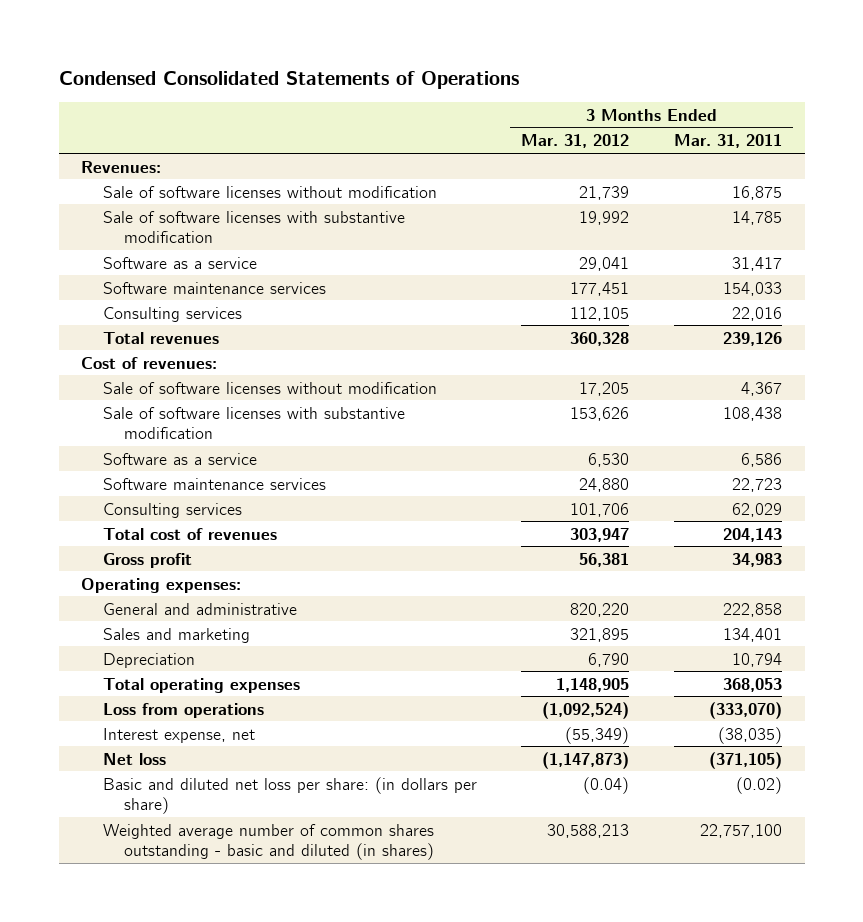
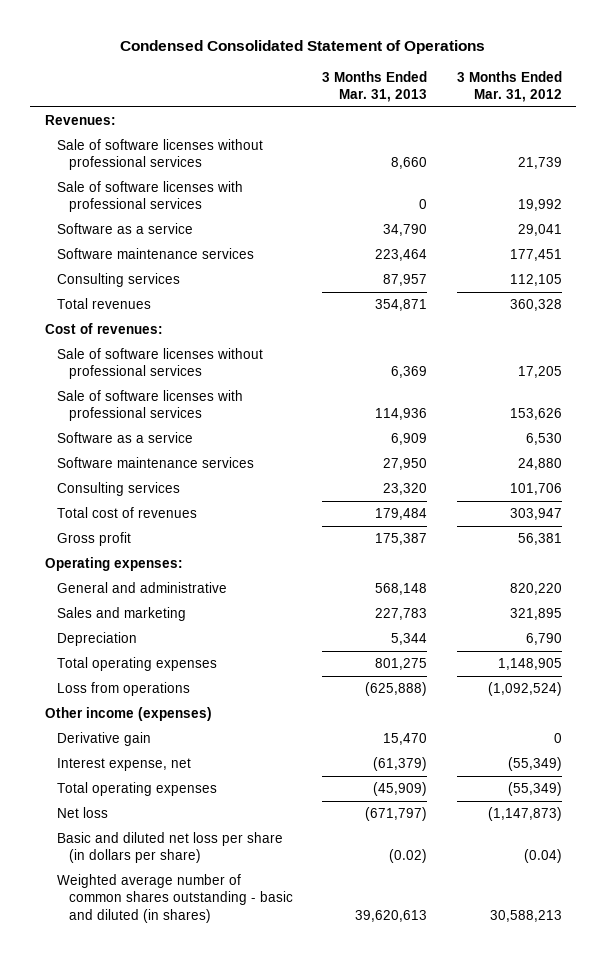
[58,71,519,90] Condensed Consolidated Statements of Operations -> [120,40,486,55] Condensed Consolidated Statement of Operations
[674,134,783,149] Mar. 31, 2011 -> none
none -> [322,70,428,103] 3 Months Ended Mar. 31, 2013
[102,185,437,198] Sale of software licenses without modification -> [56,139,263,171] Sale of software licenses without professional services
[102,210,405,244] Sale of software licenses with substantive modification -> [56,181,243,213] Sale of software licenses with professional services
[102,381,437,394] Sale of software licenses without modification -> [56,348,263,380] Sale of software licenses without professional services
[102,406,405,440] Sale of software licenses with substantive modification -> [56,390,243,422] Sale of software licenses with professional services
none -> [44,707,212,722] Other income (expenses)
none -> [56,732,151,747] Derivative gain
none -> [56,782,217,797] Total operating expenses
[102,776,477,815] Basic and diluted net loss per share: (in dollars per share) -> [56,832,283,864] Basic and diluted net loss per share (in dollars per share)

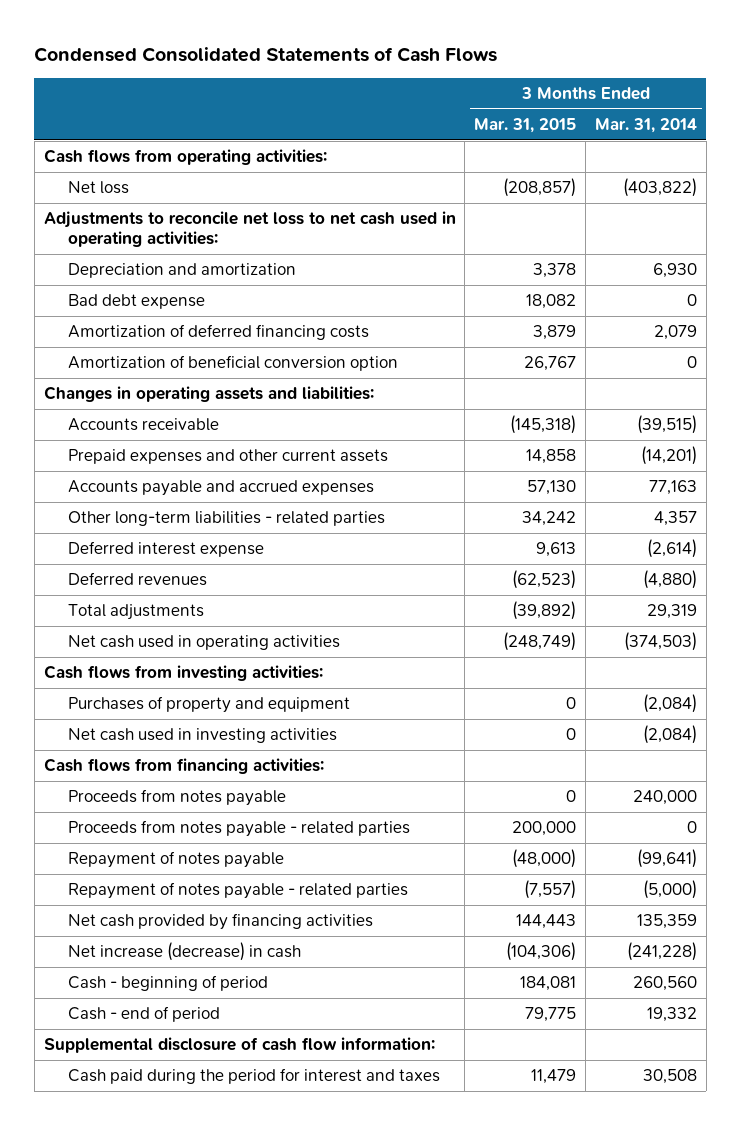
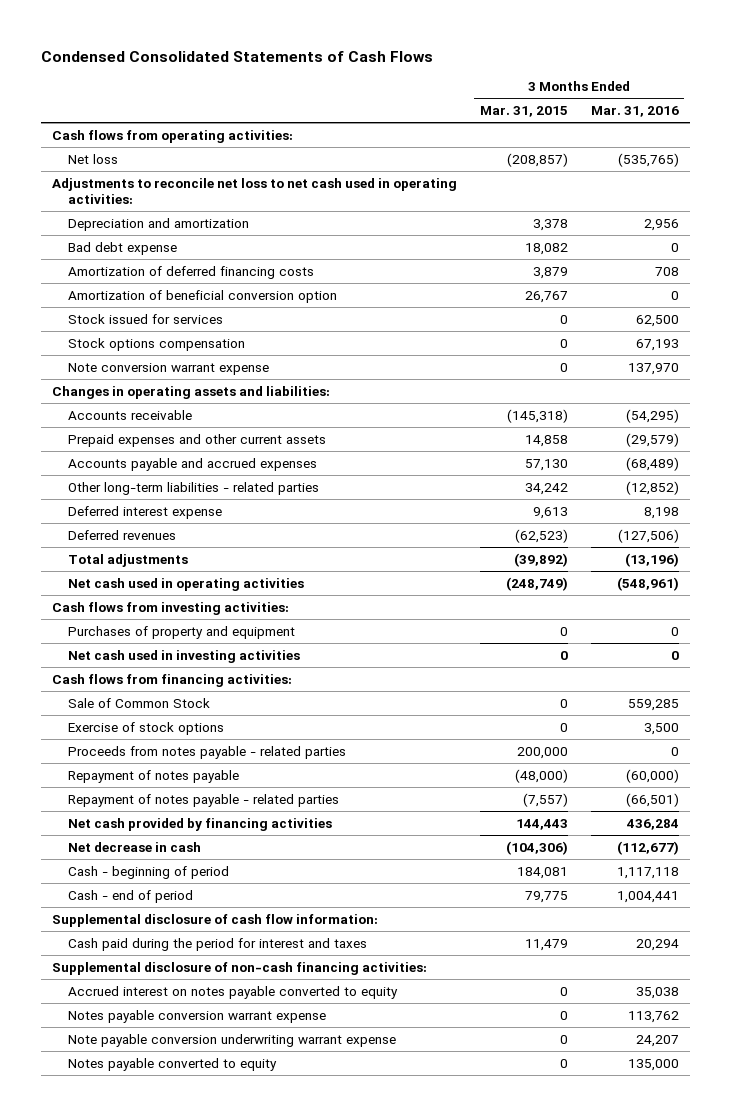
[594,118,697,134] Mar. 31, 2014 -> none
none -> [590,106,679,118] Mar. 31, 2016
none -> [67,313,223,324] Stock issued for services
none -> [67,337,245,351] Stock options compensation
none -> [67,362,269,375] Note conversion warrant expense
[67,789,286,807] Proceeds from notes payable -> none
none -> [67,697,210,708] Sale of Common Stock
none -> [67,721,224,735] Exercise of stock options
[67,942,301,962] Net increase (decrease) in cash -> [67,841,201,852] Net decrease in cash
none -> [52,961,428,975] Supplemental disclosure of non-cash financing activities:
none -> [67,985,398,999] Accrued interest on notes payable converted to equity
none -> [67,1009,326,1023] Notes payable conversion warrant expense
none -> [67,1033,396,1047] Note payable conversion underwriting warrant expense
none -> [67,1057,277,1071] Notes payable converted to equity

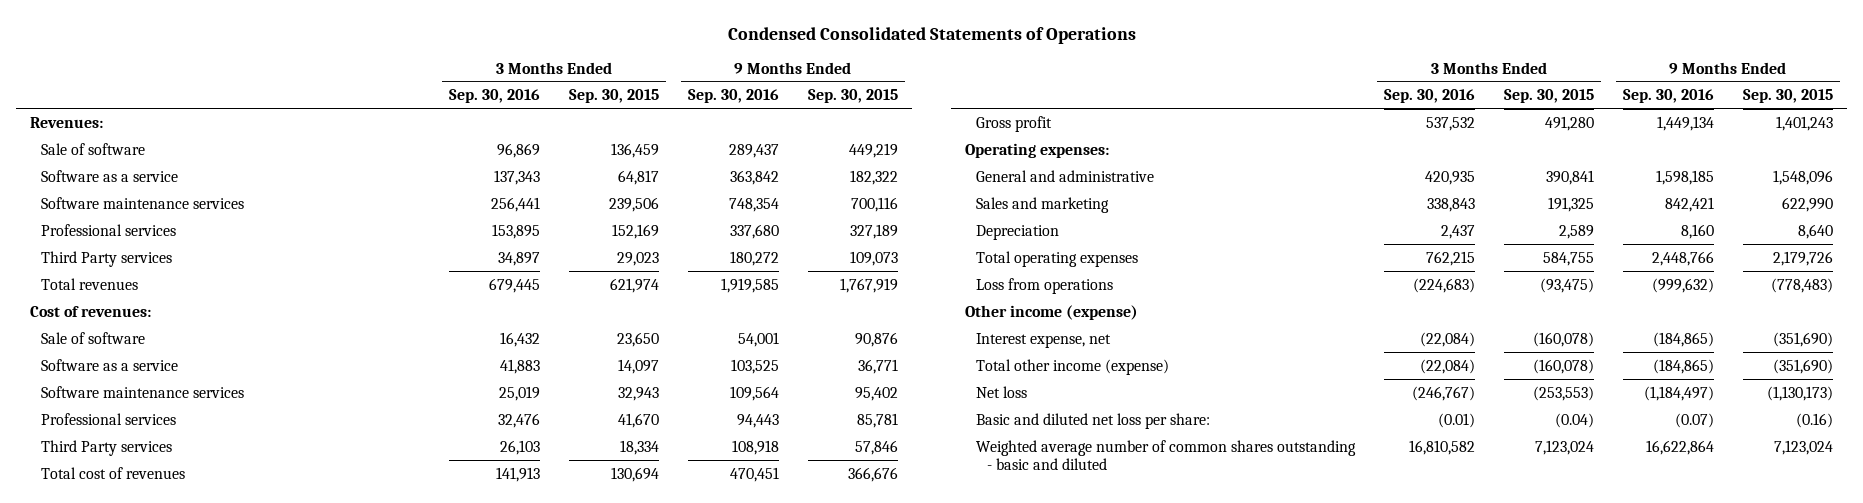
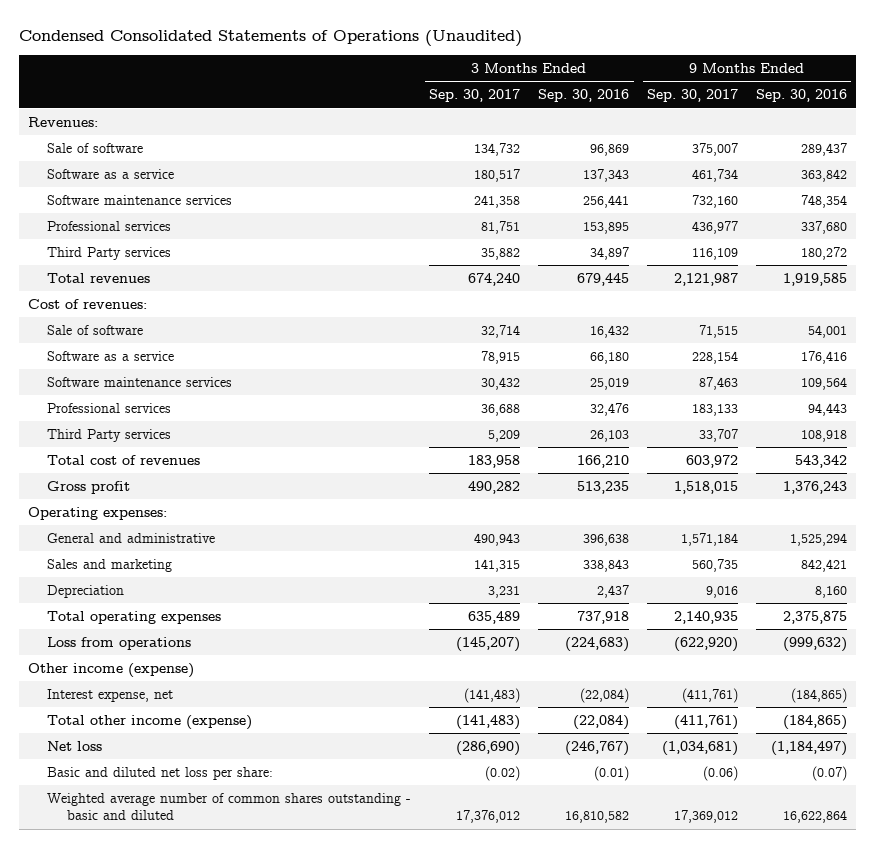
[727,26,1136,44] Condensed Consolidated Statements of Operations -> [18,29,522,47] Condensed Consolidated Statements of Operations (Unaudited)
[568,89,659,104] Sep. 30, 2015 -> none
[807,89,898,104] Sep. 30, 2015 -> none
none -> [429,89,521,103] Sep. 30, 2017
none -> [646,89,738,103] Sep. 30, 2017
[500,358,541,374] 41,883 -> [590,352,630,365] 66,180
[730,358,779,374] 103,525 -> [800,351,847,365] 176,416
[496,466,541,482] 141,913 -> [577,455,630,469] 166,210
[729,466,779,482] 470,451 -> [794,455,847,469] 543,342
[1426,116,1476,131] 537,532 -> [577,481,630,495] 513,235
[1657,115,1715,131] 1,449,134 -> [782,481,847,495] 1,376,243
[1425,170,1476,185] 420,935 -> [583,534,630,547] 396,638
[1656,169,1715,185] 1,598,185 -> [789,533,847,547] 1,525,294
[1426,250,1476,266] 762,215 -> [577,611,630,625] 737,918
[1652,250,1715,266] 2,448,766 -> [782,611,847,625] 2,375,875

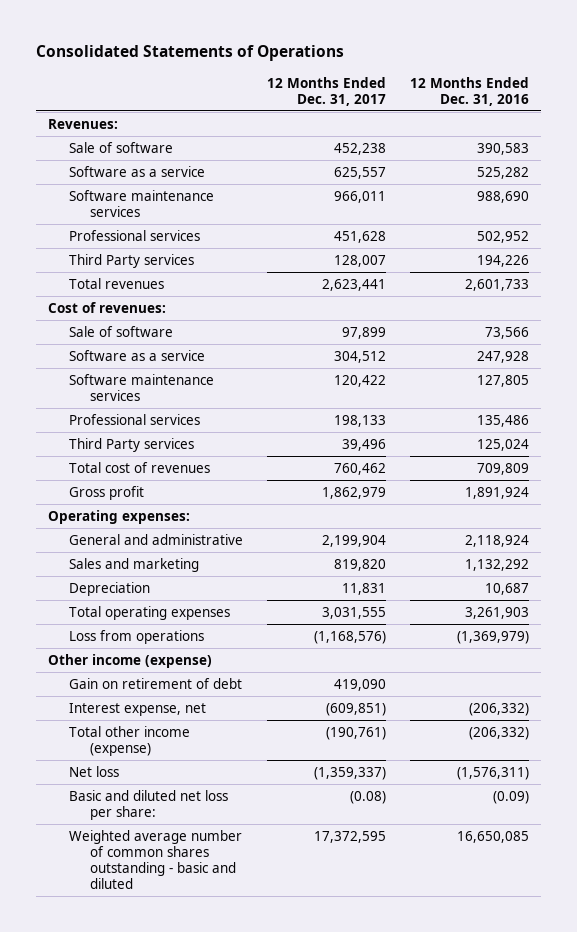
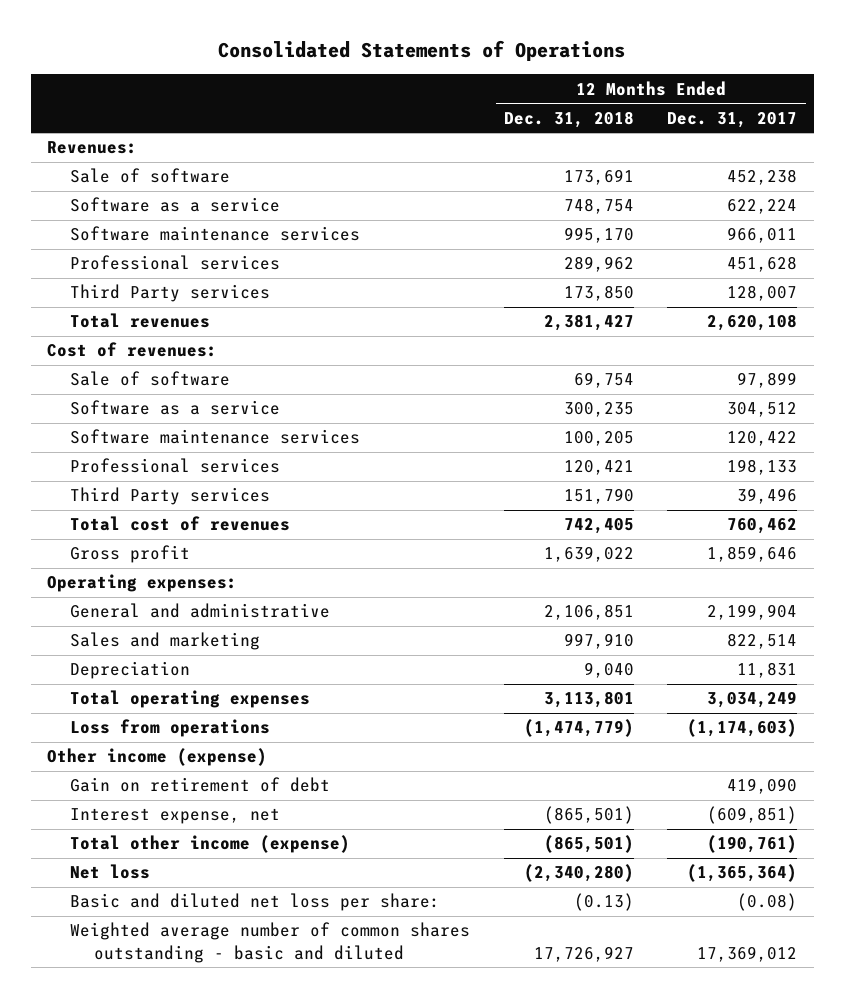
[410,76,530,106] 12 Months Ended Dec. 31, 2016 -> none
none -> [503,110,634,128] Dec. 31, 2018
[334,166,387,179] 625,557 -> [727,199,798,215] 622,224
[322,278,387,291] 2,623,441 -> [707,314,798,332] 2,620,108
[322,486,387,499] 1,862,979 -> [707,546,798,563] 1,859,646
[334,558,387,571] 819,820 -> [727,633,798,650] 822,514
[322,606,387,619] 3,031,555 -> [707,691,798,709] 3,034,249
[314,630,387,644] (1,168,576) -> [687,719,798,738] (1,174,603)
[314,766,387,780] (1,359,337) -> [687,864,798,883] (1,365,364)
[314,830,387,843] 17,372,595 -> [697,945,798,962] 17,369,012

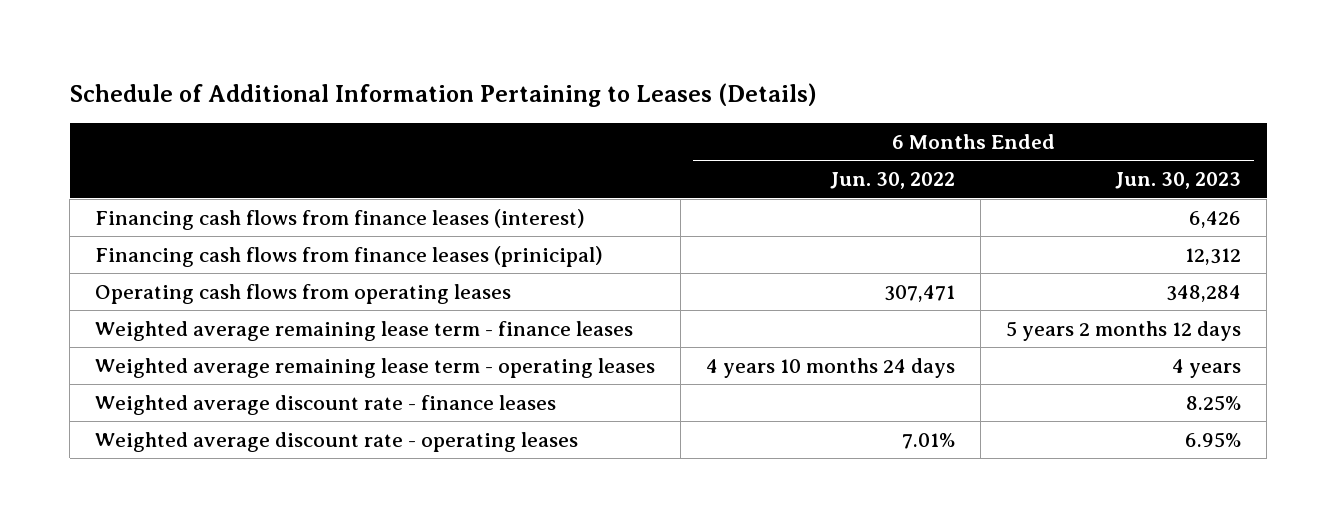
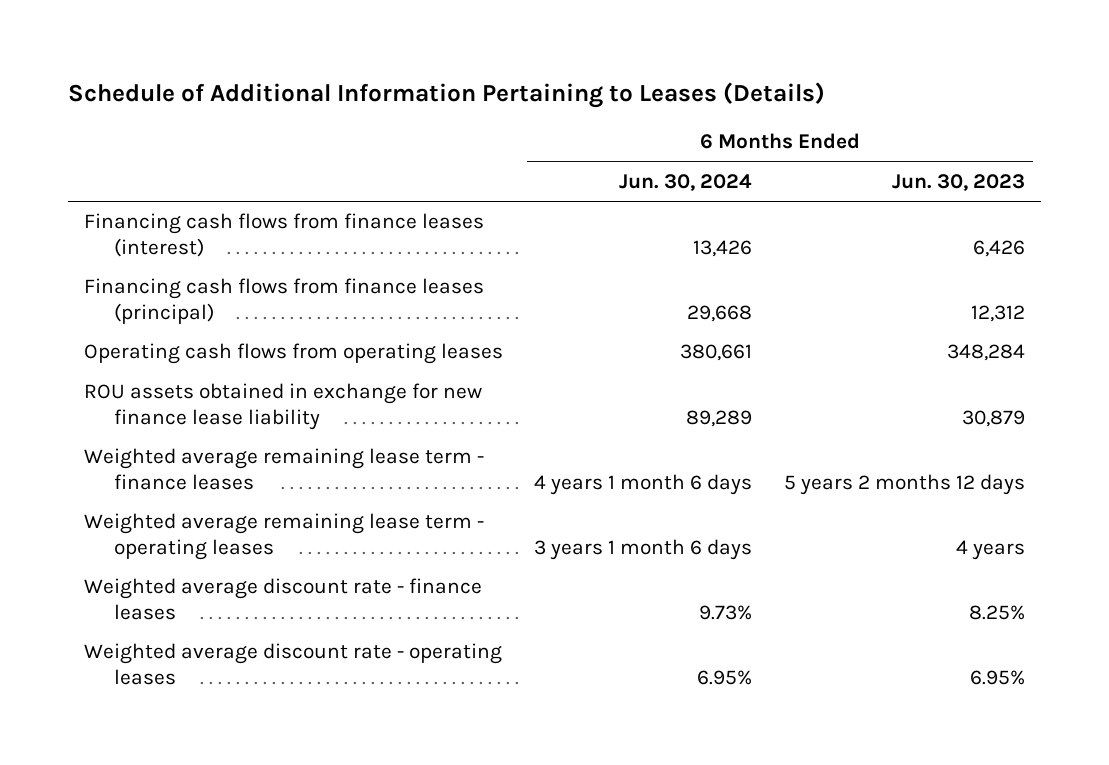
[830,172,956,190] Jun. 30, 2022 -> none
none -> [619,173,753,191] Jun. 30, 2024
[95,245,604,267] Financing cash flows from finance leases (prinicipal) -> [83,278,484,324] Financing cash flows from finance leases (principal)
none -> [83,383,482,430] ROU assets obtained in exchange for new finance lease liability

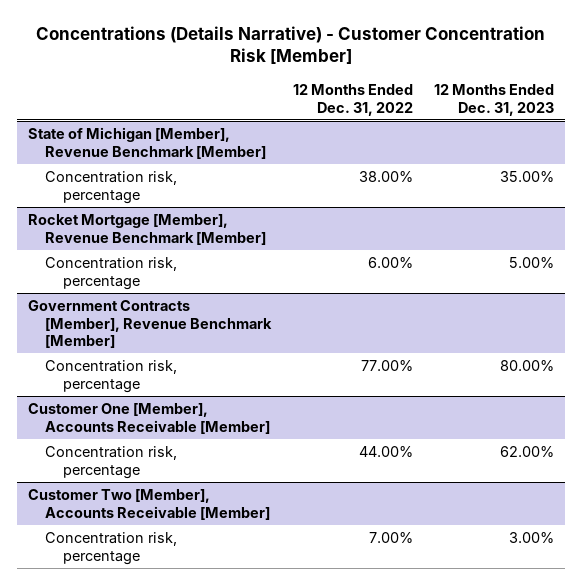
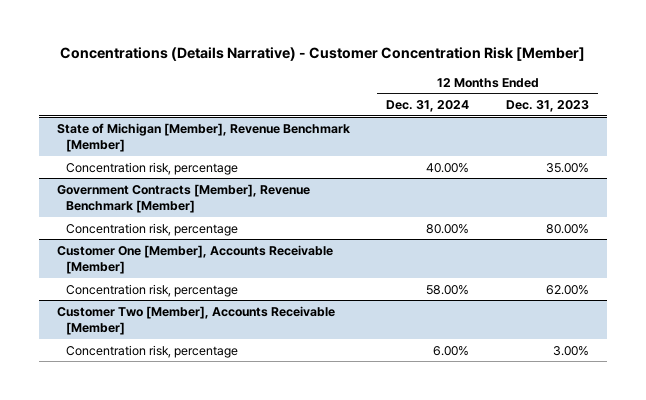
[292,84,413,116] 12 Months Ended Dec. 31, 2022 -> none
none -> [386,100,470,113] Dec. 31, 2024
[27,214,267,245] Rocket Mortgage [Member], Revenue Benchmark [Member] -> none
[45,257,178,290] Concentration risk, percentage -> none

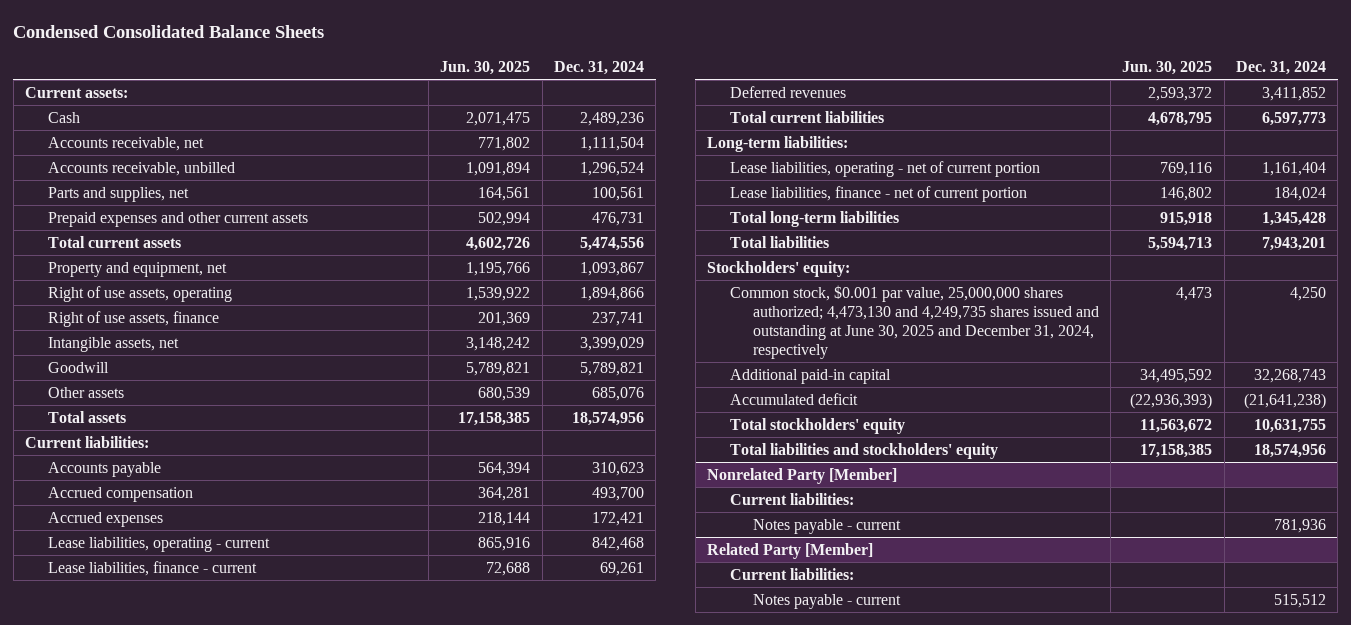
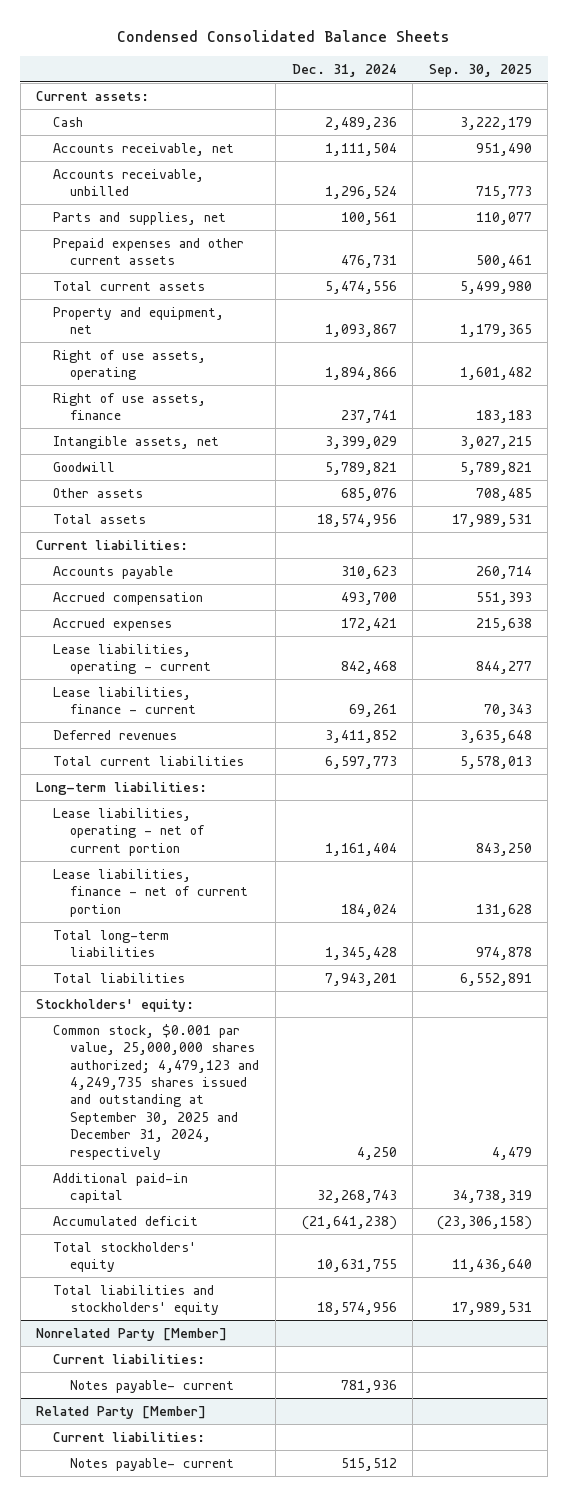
[440,60,531,75] Jun. 30, 2025 -> none
none -> [428,63,532,77] Sep. 30, 2025
[730,284,1099,359] Common stock, $0.001 par value, 25,000,000 shares authorized; 4,473,130 and 4,249,735 shares issued and outstanding at June 30, 2025 and December 31, 2024, respectively -> [53,1023,260,1160] Common stock, $0.001 par value, 25,000,000 shares authorized; 4,479,123 and 4,249,735 shares issued and outstanding at September 30, 2025 and December 31, 2024, respectively
[752,518,901,534] Notes payable - current -> [70,1379,235,1393] Notes payable- current
[752,593,901,609] Notes payable - current -> [70,1457,235,1471] Notes payable- current

